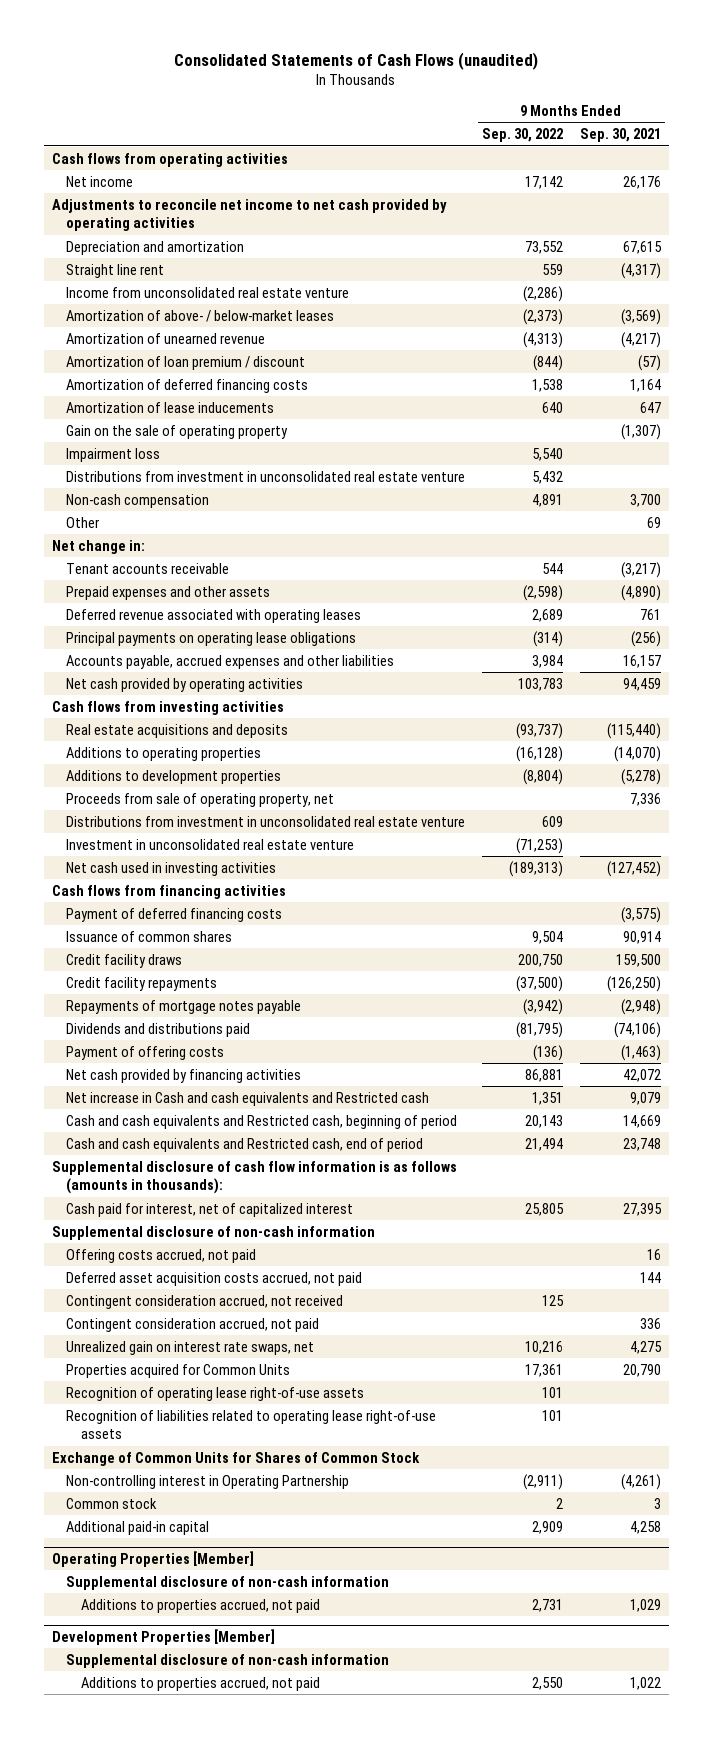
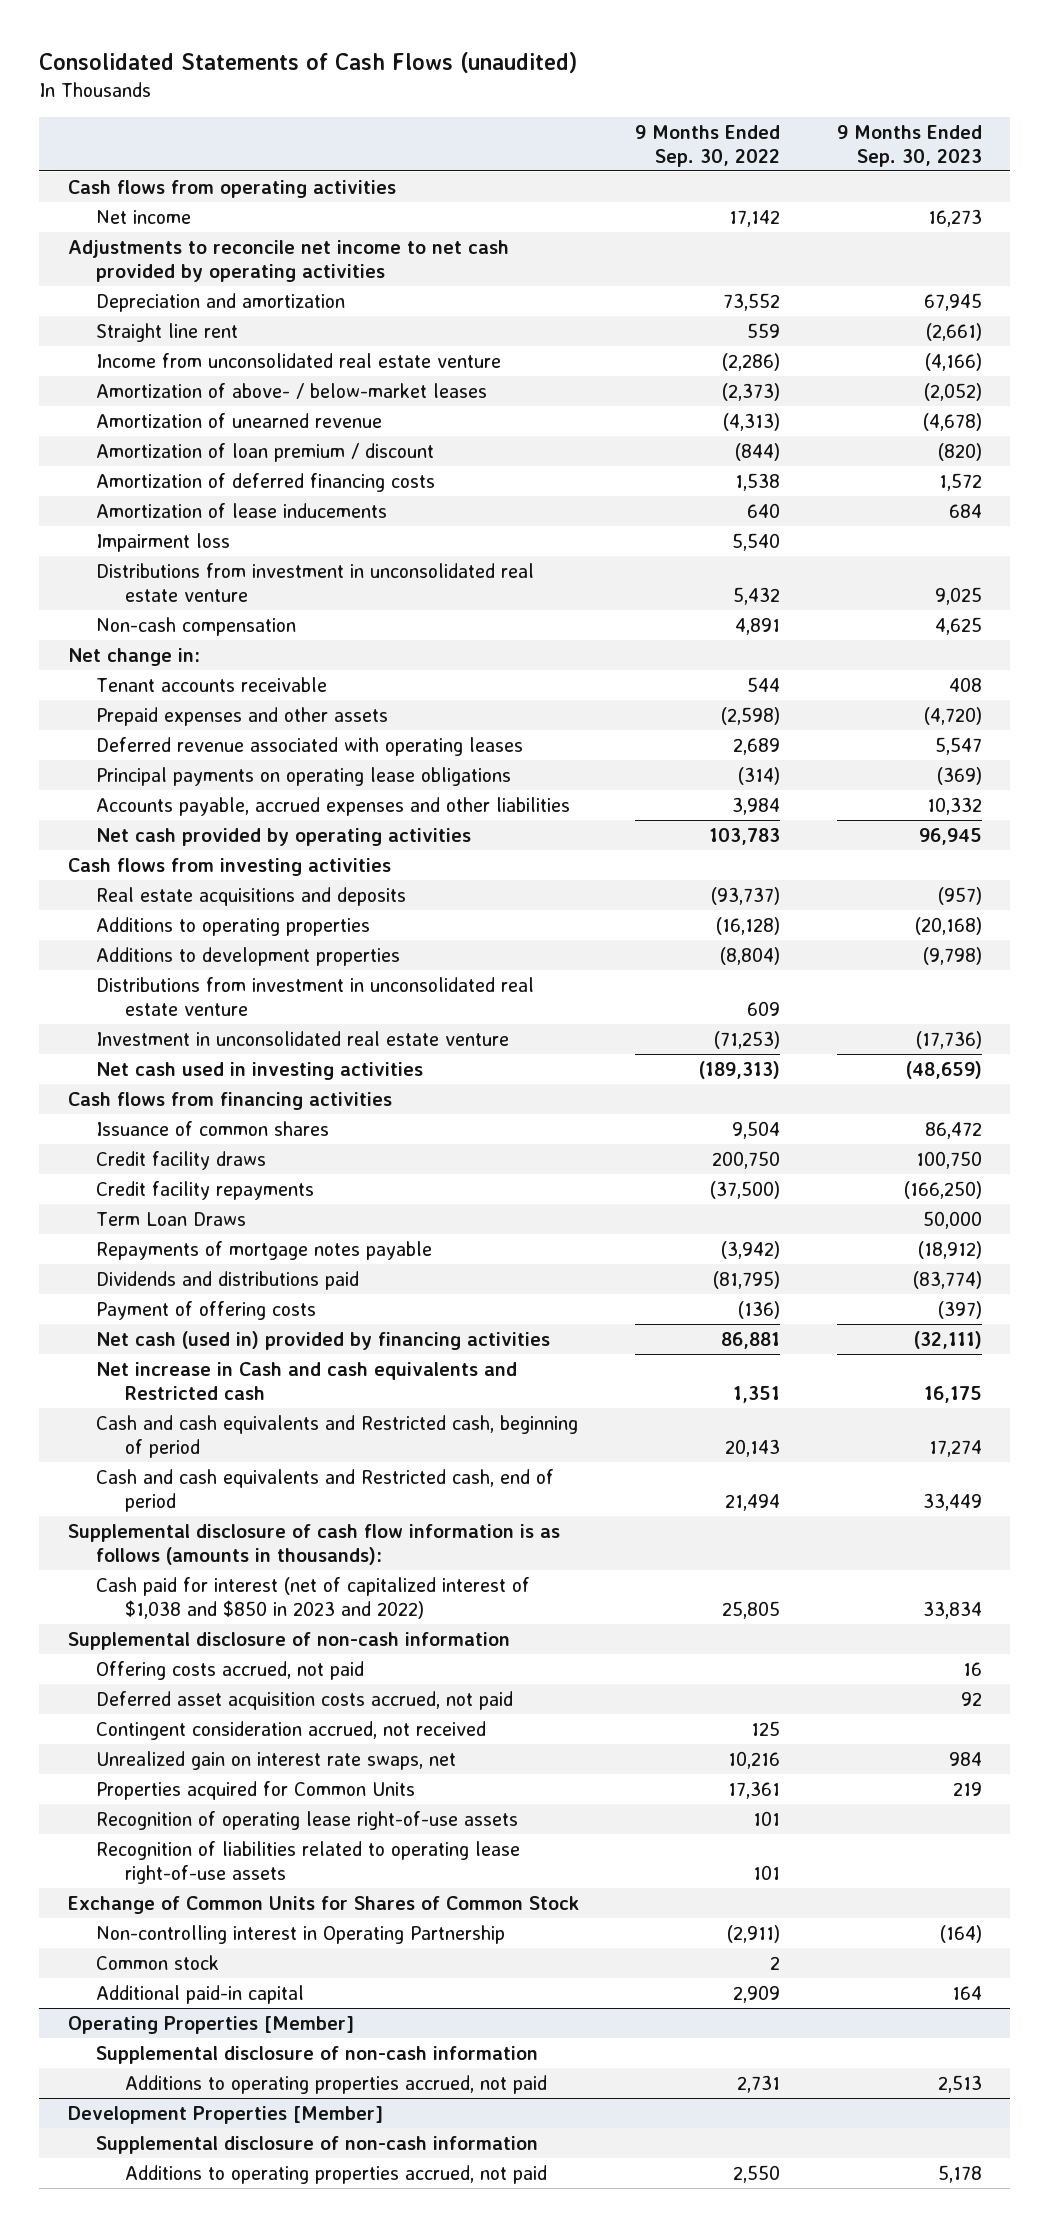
[579,128,661,143] Sep. 30, 2021 -> none
none -> [836,124,982,167] 9 Months Ended Sep. 30, 2023
[66,424,289,439] Gain on the sale of operating property -> none
[66,516,100,528] Other -> none
[66,792,335,807] Proceeds from sale of operating property, net -> none
[66,907,283,922] Payment of deferred financing costs -> none
none -> [96,1211,247,1226] Term Loan Draws
[66,1068,302,1083] Net cash provided by financing activities -> [96,1330,551,1350] Net cash (used in) provided by financing activities
[66,1202,354,1217] Cash paid for interest, net of capitalized interest -> [96,1576,531,1619] Cash paid for interest (net of capitalized interest of $1,038 and $850 in 2023 and 2022)
[66,1317,320,1332] Contingent consideration accrued, not paid -> none
[80,1598,320,1613] Additions to properties accrued, not paid -> [124,2074,547,2094] Additions to operating properties accrued, not paid
[80,1676,320,1691] Additions to properties accrued, not paid -> [124,2164,547,2184] Additions to operating properties accrued, not paid

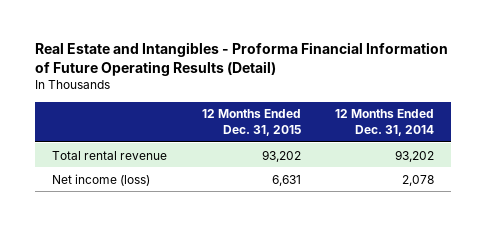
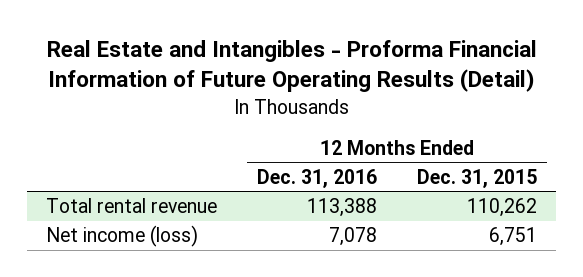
[335,109,435,136] 12 Months Ended Dec. 31, 2014 -> none
none -> [257,168,378,188] Dec. 31, 2016
[261,149,301,162] 93,202 -> [466,198,537,218] 110,262
[271,174,301,186] 6,631 -> [488,227,537,247] 6,751

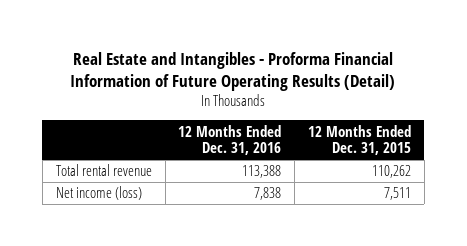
[329,227,378,247] 7,078 -> [254,187,282,201] 7,838
[488,227,537,247] 6,751 -> [383,187,411,201] 7,511

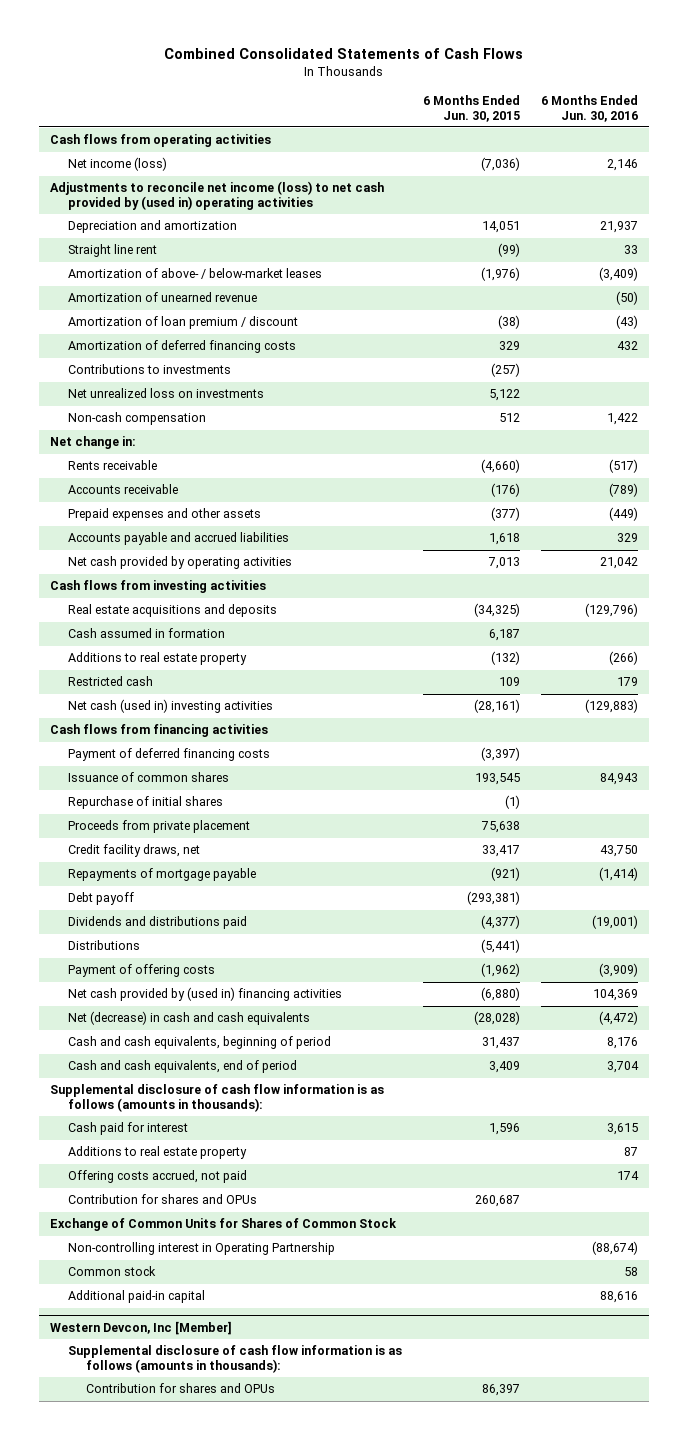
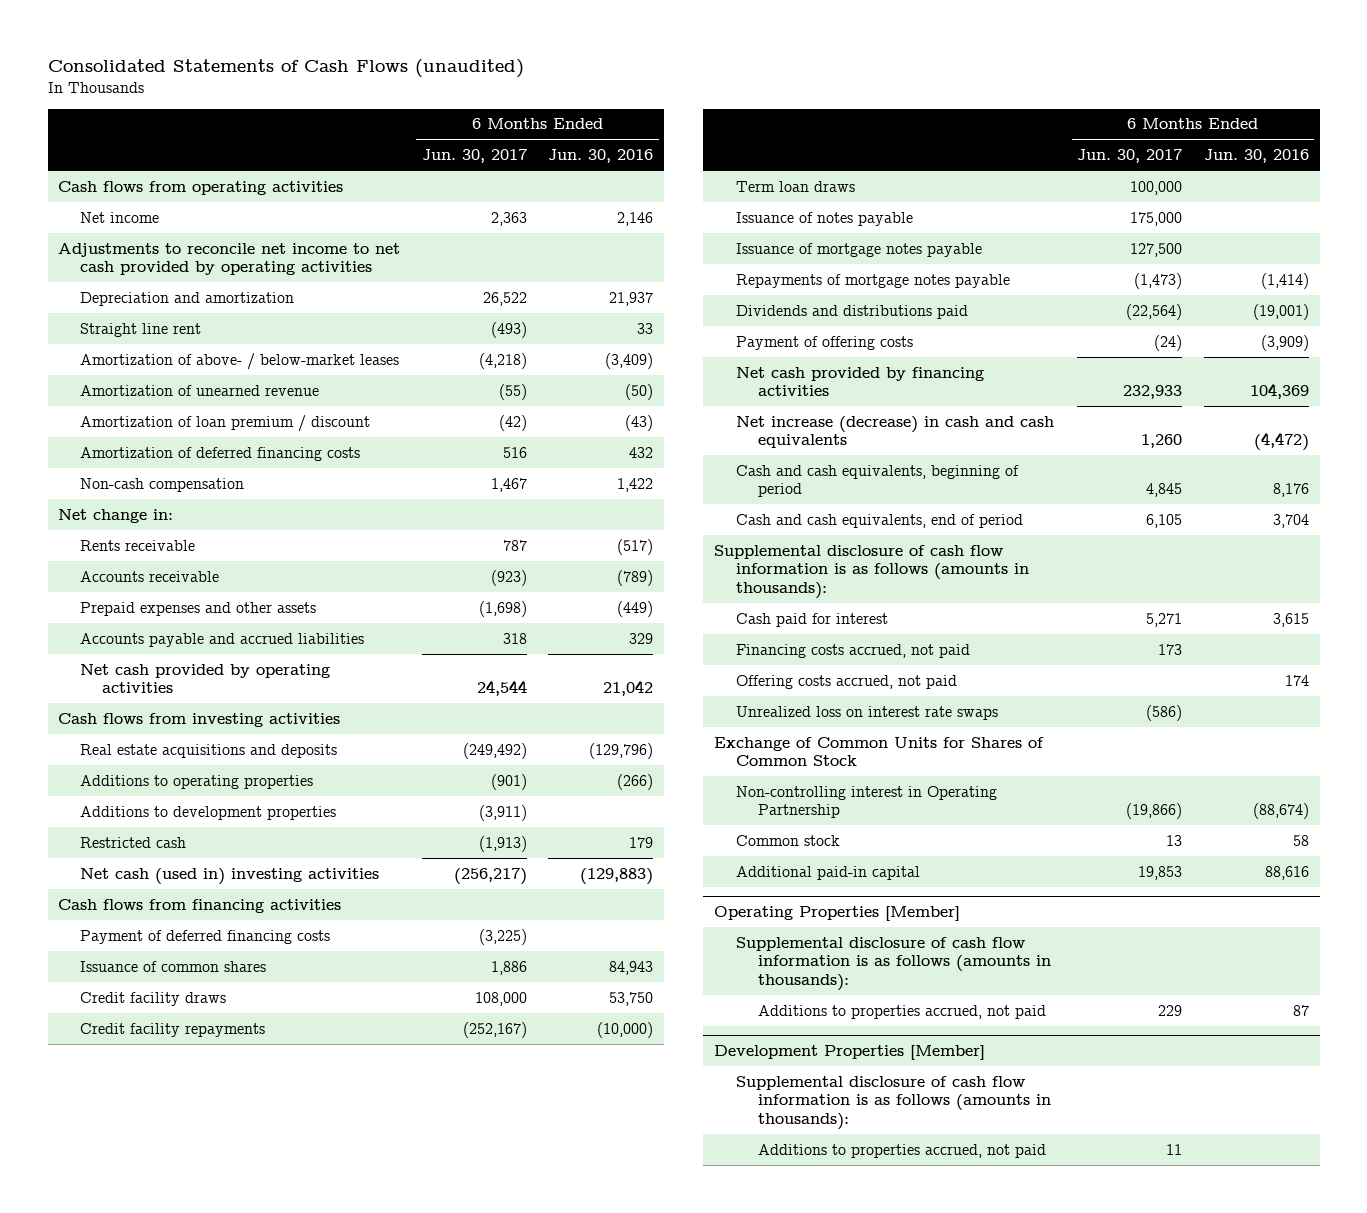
[163,47,523,59] Combined Consolidated Statements of Cash Flows -> [47,58,524,78] Consolidated Statements of Cash Flows (unaudited)
[422,95,520,122] 6 Months Ended Jun. 30, 2015 -> none
none -> [421,149,527,164] Jun. 30, 2017
[67,157,167,172] Net income (loss) -> [80,211,160,223] Net income
[49,181,384,210] Adjustments to reconcile net income (loss) to net cash provided by (used in) operating activities -> [58,242,401,276] Adjustments to reconcile net income to net cash provided by operating activities
[67,364,231,375] Contributions to investments -> none
[67,388,264,399] Net unrealized loss on investments -> none
[67,628,225,639] Cash assumed in formation -> none
[67,652,247,666] Additions to real estate property -> [80,774,314,789] Additions to operating properties
none -> [80,805,337,820] Additions to development properties
[67,796,223,810] Repurchase of initial shares -> none
[67,820,250,834] Proceeds from private placement -> none
[67,892,134,906] Debt payoff -> none
[67,844,200,858] Credit facility draws, net -> [80,991,227,1006] Credit facility draws
[600,845,639,858] 43,750 -> [609,991,654,1006] 53,750
none -> [80,1022,266,1037] Credit facility repayments
none -> [735,180,855,192] Term loan draws
none -> [735,211,913,226] Issuance of notes payable
none -> [735,242,982,257] Issuance of mortgage notes payable
[67,868,256,882] Repayments of mortgage payable -> [735,273,1010,288] Repayments of mortgage notes payable
[67,940,140,951] Distributions -> none
[67,987,342,1002] Net cash provided by (used in) financing activities -> [735,366,984,397] Net cash provided by financing activities
[67,1011,310,1026] Net (decrease) in cash and cash equivalents -> [735,415,1054,449] Net increase (decrease) in cash and cash equivalents
[67,1146,247,1160] Additions to real estate property -> none
none -> [735,643,970,658] Financing costs accrued, not paid
[67,1194,257,1205] Contribution for shares and OPUs -> none
none -> [735,705,998,720] Unrealized loss on interest rate swaps
[49,1320,232,1335] Western Devcon, Inc [Member] -> none
none -> [713,906,960,922] Operating Properties [Member]
[85,1383,275,1394] Contribution for shares and OPUs -> none
none -> [757,1004,1046,1019] Additions to properties accrued, not paid
none -> [713,1045,985,1061] Development Properties [Member]
none -> [735,1075,1051,1130] Supplemental disclosure of cash flow information is as follows (amounts in thousands):
none -> [757,1143,1046,1158] Additions to properties accrued, not paid

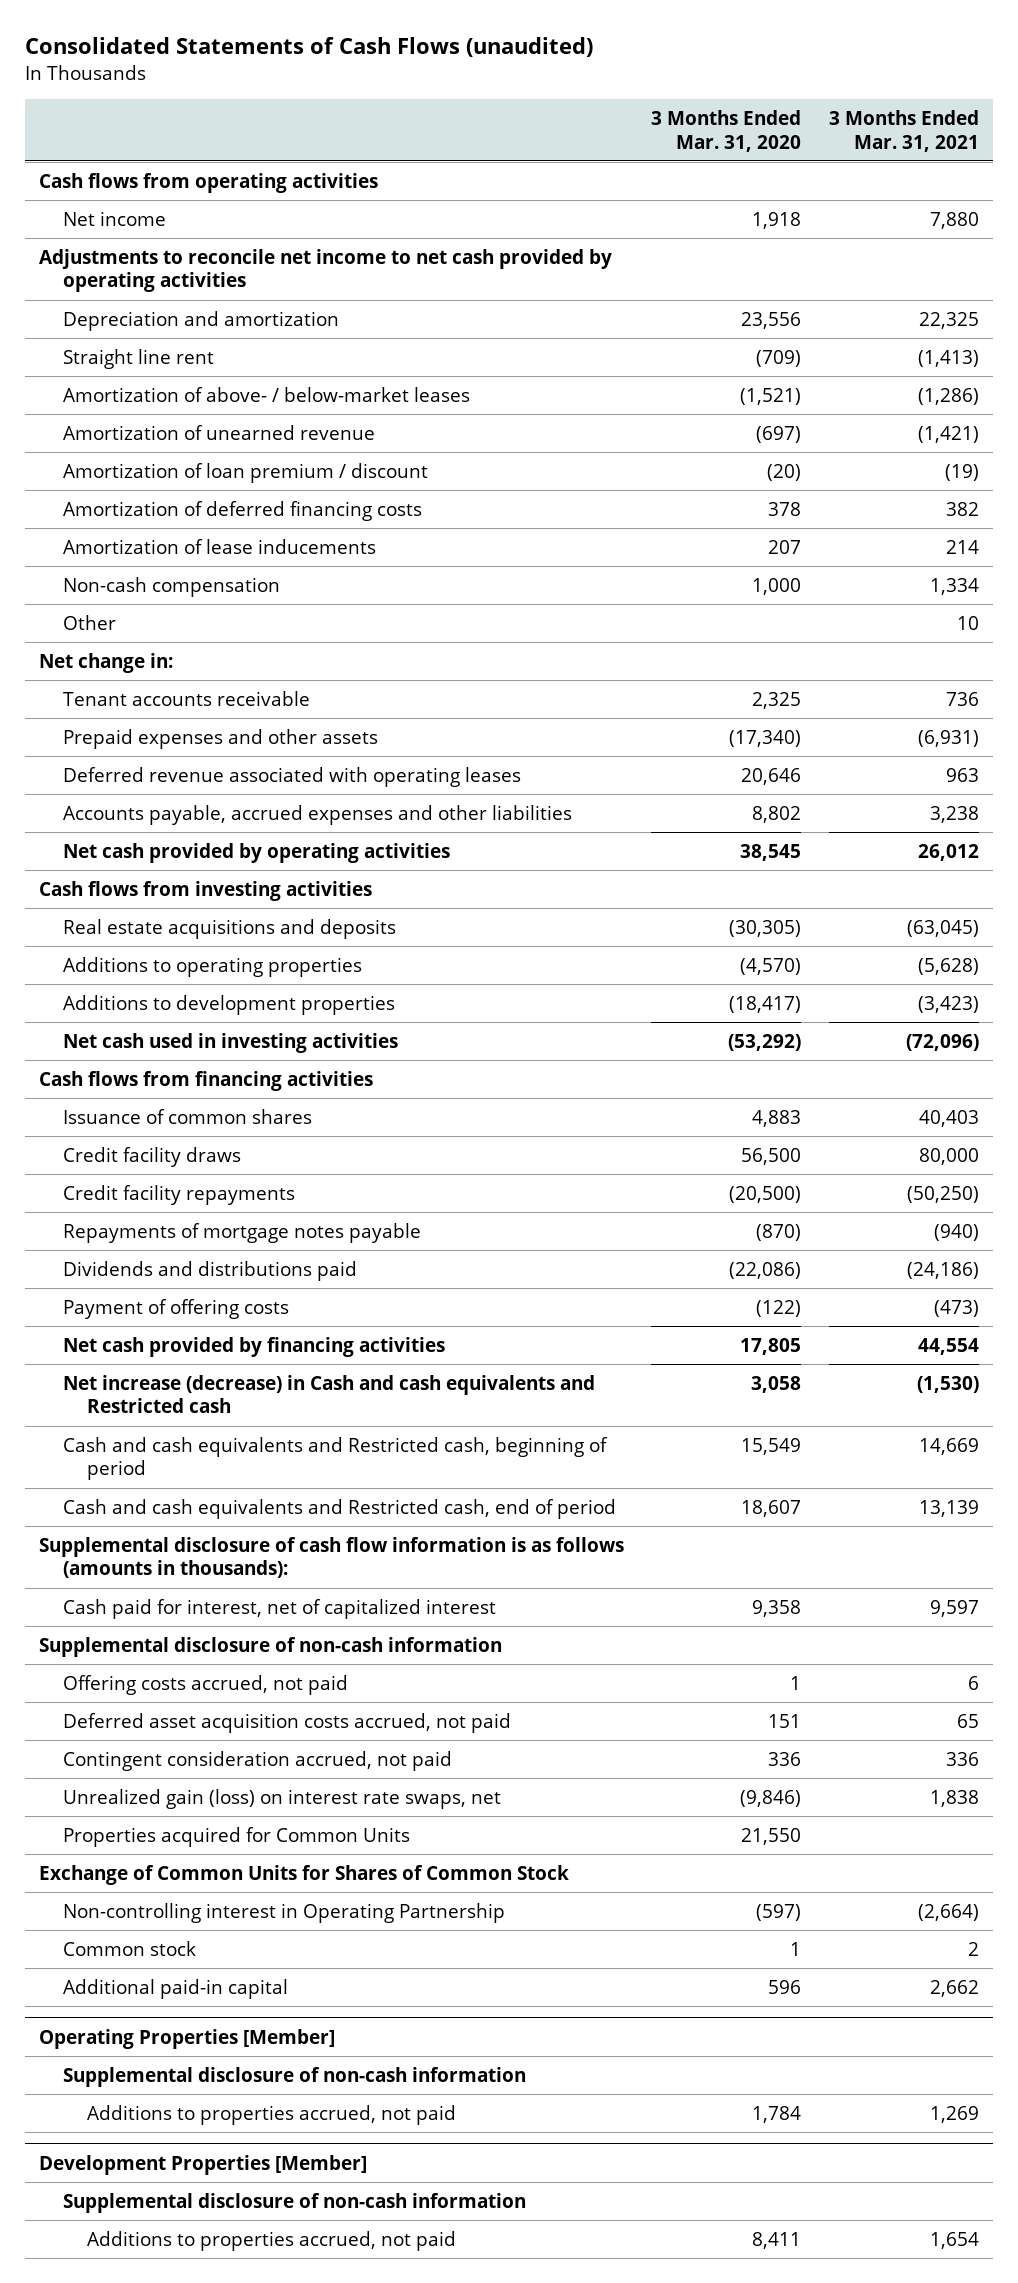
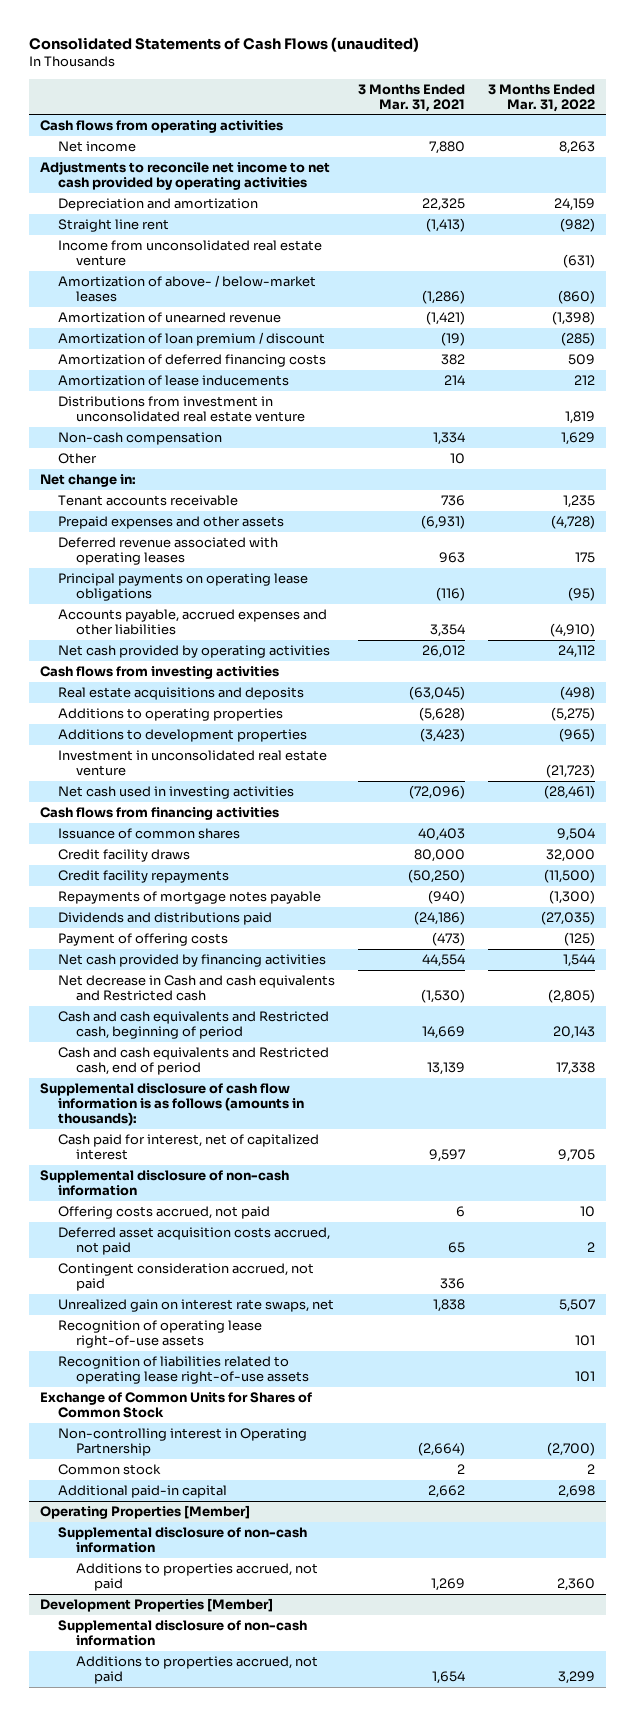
[651,110,802,152] 3 Months Ended Mar. 31, 2020 -> none
none -> [487,83,595,112] 3 Months Ended Mar. 31, 2022
none -> [58,239,323,266] Income from unconsolidated real estate venture
none -> [58,395,306,422] Distributions from investment in unconsolidated real estate venture
none -> [58,572,309,601] Principal payments on operating lease obligations
[930,805,980,823] 3,238 -> [429,623,465,637] 3,354
none -> [58,749,328,776] Investment in unconsolidated real estate venture
[62,1374,595,1414] Net increase (decrease) in Cash and cash equivalents and Restricted cash -> [58,974,336,1001] Net decrease in Cash and cash equivalents and Restricted cash
[62,1826,410,1847] Properties acquired for Common Units -> none
[62,1788,501,1809] Unrealized gain (loss) on interest rate swaps, net -> [58,1298,335,1312] Unrealized gain on interest rate swaps, net
none -> [58,1319,263,1348] Recognition of operating lease right-of-use assets
none -> [58,1355,310,1384] Recognition of liabilities related to operating lease right-of-use assets

